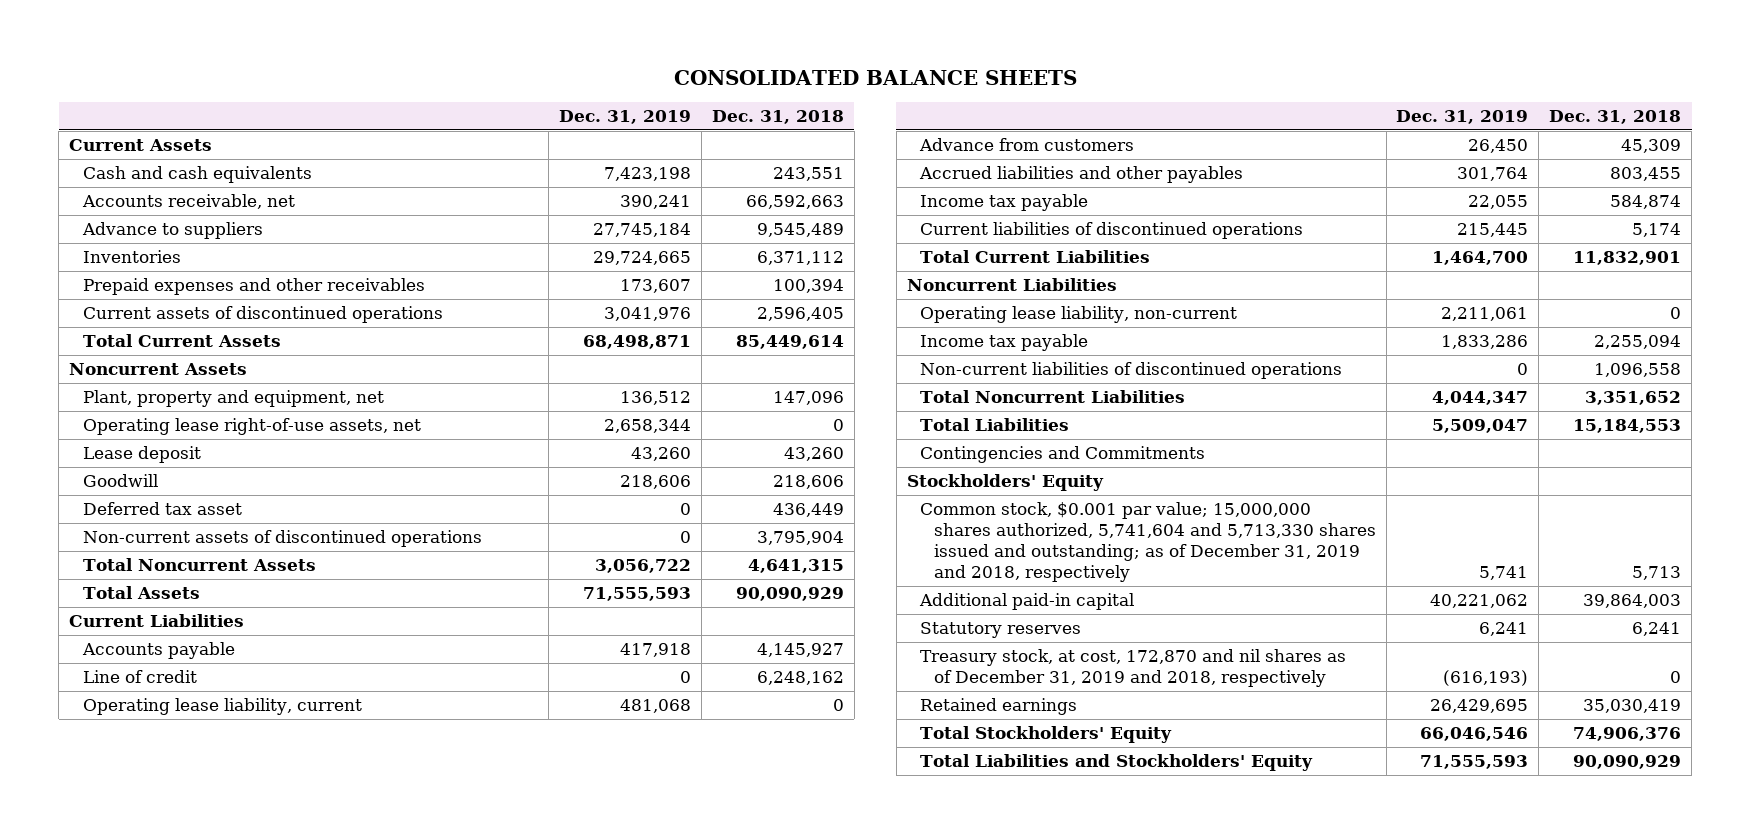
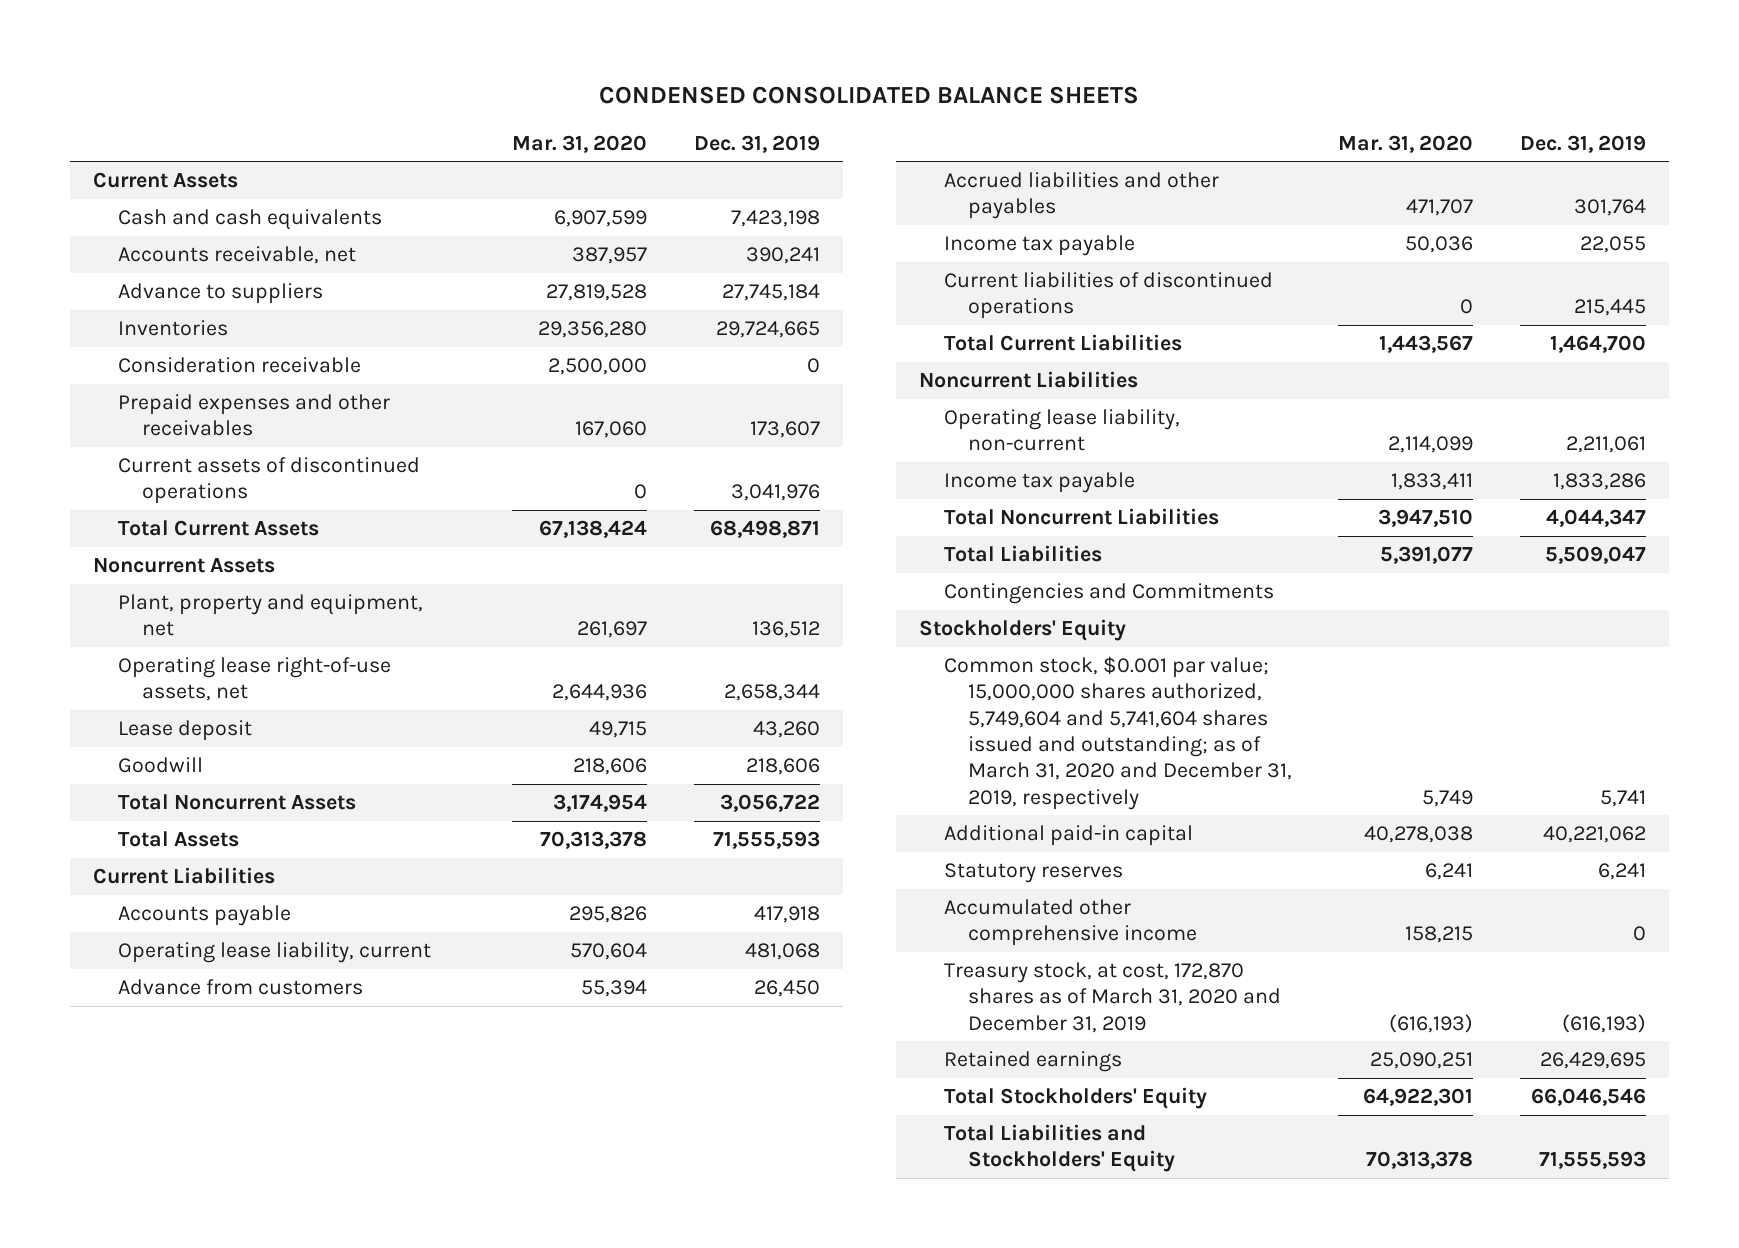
[674,69,1078,85] CONSOLIDATED BALANCE SHEETS -> [599,86,1140,105] CONDENSED CONSOLIDATED BALANCE SHEETS
[711,109,844,124] Dec. 31, 2018 -> none
none -> [512,134,648,153] Mar. 31, 2020
none -> [117,357,361,374] Consideration receivable
[82,502,242,516] Deferred tax asset -> none
[82,530,482,548] Non-current assets of discontinued operations -> none
[82,670,197,684] Line of credit -> none
[920,362,1343,380] Non-current liabilities of discontinued operations -> none
[920,502,1376,583] Common stock, $0.001 par value; 15,000,000 shares authorized, 5,741,604 and 5,713,330 shares issued and outstanding; as of December 31, 2019 and 2018, respectively -> [943,656,1293,810] Common stock, $0.001 par value; 15,000,000 shares authorized, 5,749,604 and 5,741,604 shares issued and outstanding; as of March 31, 2020 and December 31, 2019, respectively
none -> [943,899,1198,947] Accumulated other comprehensive income
[920,649,1347,688] Treasury stock, at cost, 172,870 and nil shares as of December 31, 2019 and 2018, respectively -> [943,962,1282,1033] Treasury stock, at cost, 172,870 shares as of March 31, 2020 and December 31, 2019

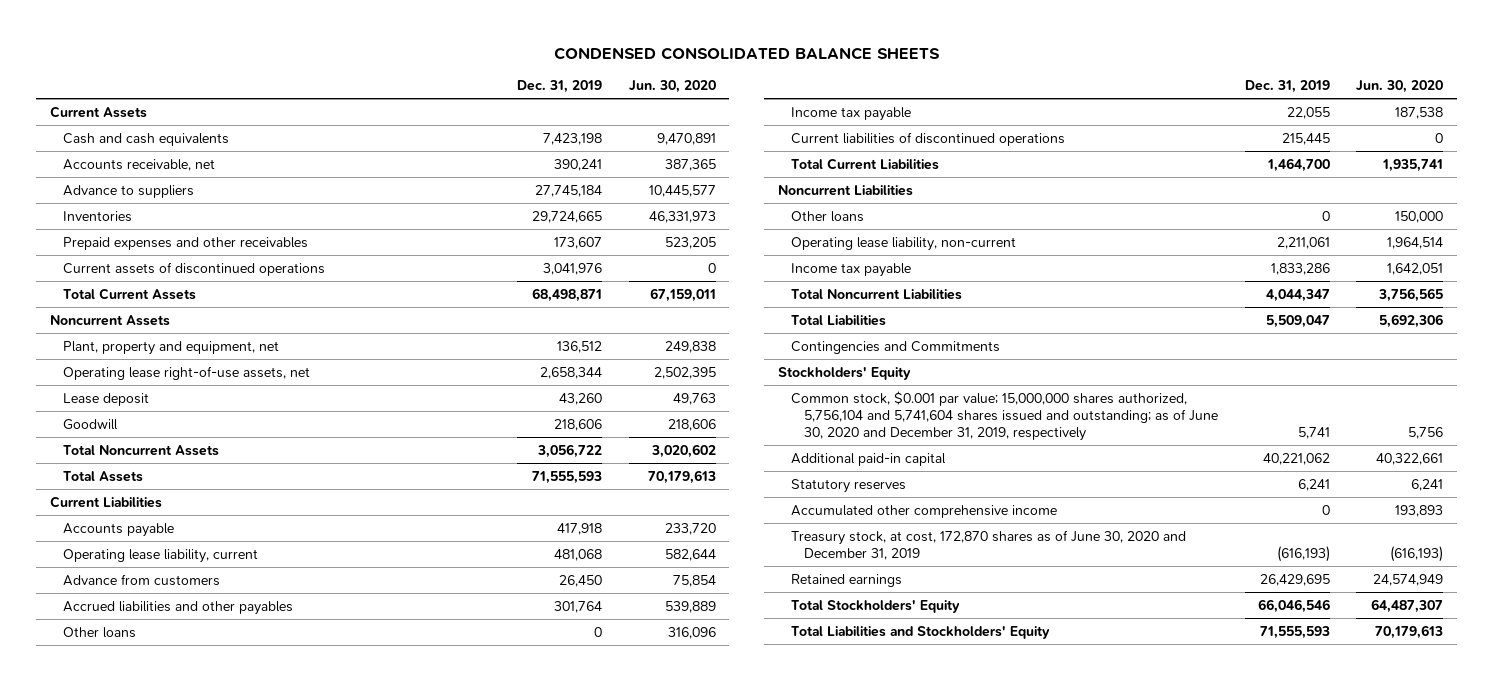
[512,134,648,153] Mar. 31, 2020 -> none
none -> [628,80,716,94] Jun. 30, 2020
[117,357,361,374] Consideration receivable -> none
none -> [63,626,137,638] Other loans
none -> [791,210,865,222] Other loans
[943,656,1293,810] Common stock, $0.001 par value; 15,000,000 shares authorized, 5,749,604 and 5,741,604 shares issued and outstanding; as of March 31, 2020 and December 31, 2019, respectively -> [791,390,1219,441] Common stock, $0.001 par value; 15,000,000 shares authorized, 5,756,104 and 5,741,604 shares issued and outstanding; as of June 30, 2020 and December 31, 2019, respectively
[943,962,1282,1033] Treasury stock, at cost, 172,870 shares as of March 31, 2020 and December 31, 2019 -> [791,529,1187,560] Treasury stock, at cost, 172,870 shares as of June 30, 2020 and December 31, 2019

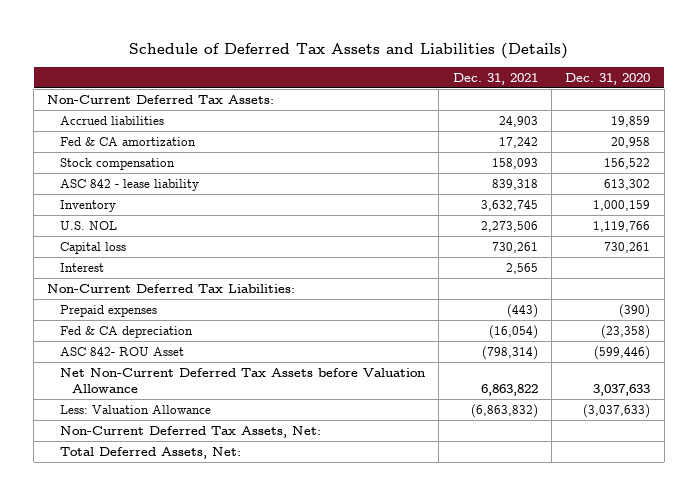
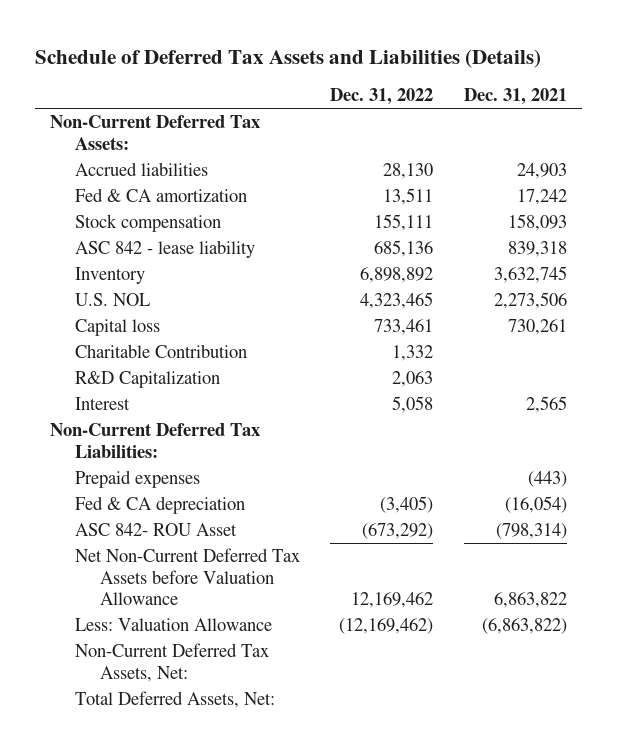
[565,72,651,85] Dec. 31, 2020 -> none
none -> [330,88,434,106] Dec. 31, 2022
none -> [75,344,248,359] Charitable Contribution
none -> [75,371,221,389] R&D Capitalization
[470,404,538,419] (6,863,832) -> [481,618,567,635] (6,863,822)

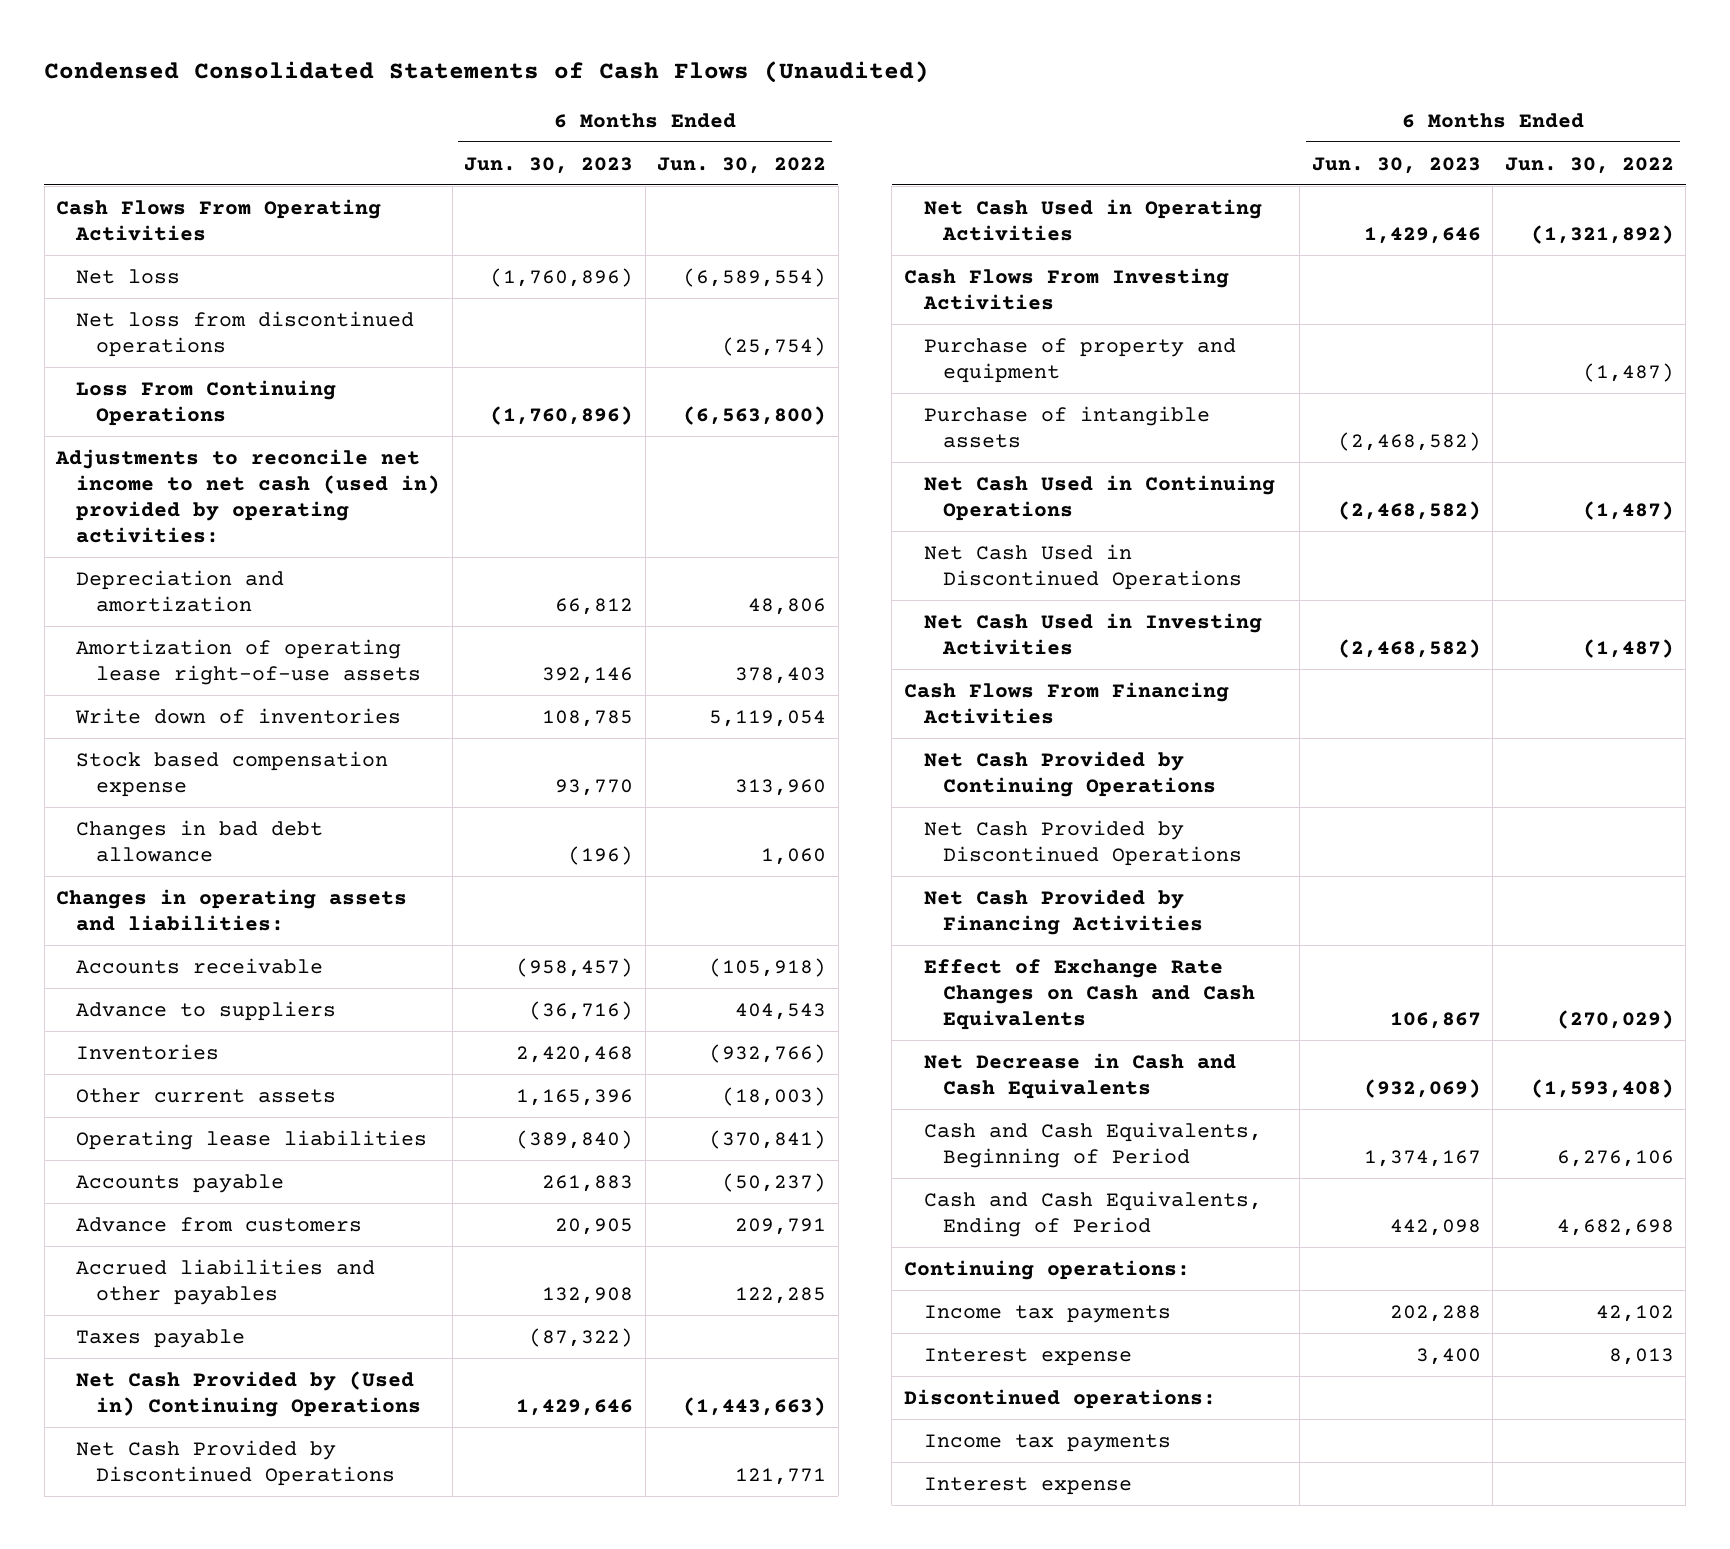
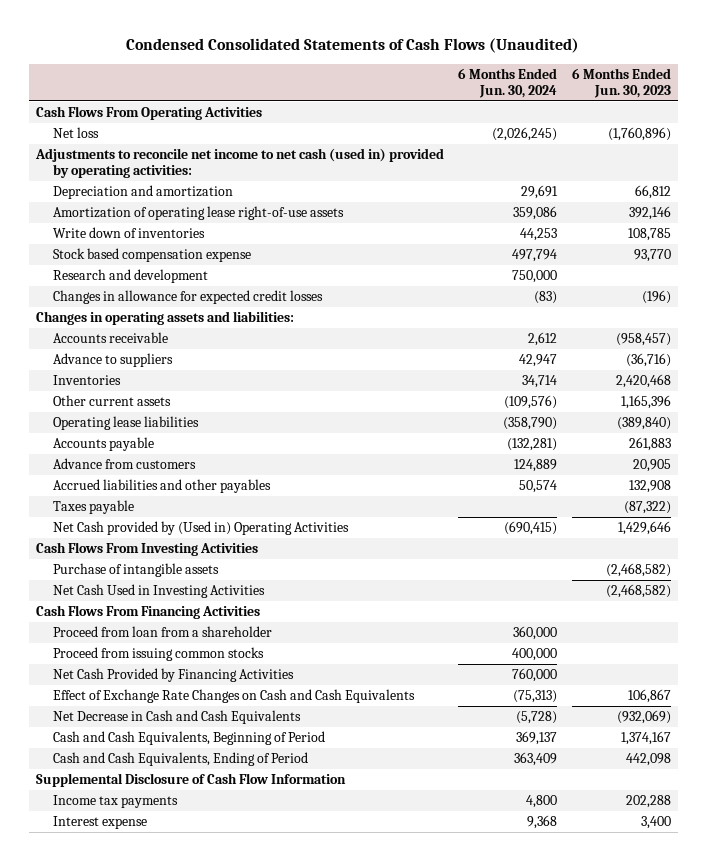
[657,156,827,174] Jun. 30, 2022 -> none
none -> [458,67,558,98] 6 Months Ended Jun. 30, 2024
[76,310,415,357] Net loss from discontinued operations -> none
[76,379,337,426] Loss From Continuing Operations -> none
none -> [53,268,209,283] Research and development
[76,819,324,862] Changes in bad debt allowance -> [53,289,324,304] Changes in allowance for expected credit losses
[76,1370,422,1417] Net Cash Provided by (Used in) Continuing Operations -> none
[76,1439,396,1486] Net Cash Provided by Discontinued Operations -> none
[923,198,1262,241] Net Cash Used in Operating Activities -> [53,520,350,535] Net Cash provided by (Used in) Operating Activities
[923,337,1236,383] Purchase of property and equipment -> none
[923,474,1275,521] Net Cash Used in Continuing Operations -> none
[923,543,1243,590] Net Cash Used in Discontinued Operations -> none
[923,750,1217,797] Net Cash Provided by Continuing Operations -> none
[923,819,1243,866] Net Cash Provided by Discontinued Operations -> none
none -> [53,625,273,637] Proceed from loan from a shareholder
none -> [53,646,265,661] Proceed from issuing common stocks
[903,1259,1190,1280] Continuing operations: -> none
none -> [36,772,347,787] Supplemental Disclosure of Cash Flow Information
[903,1388,1216,1409] Discontinued operations: -> none
[923,1433,1171,1452] Income tax payments -> none
[923,1476,1132,1495] Interest expense -> none

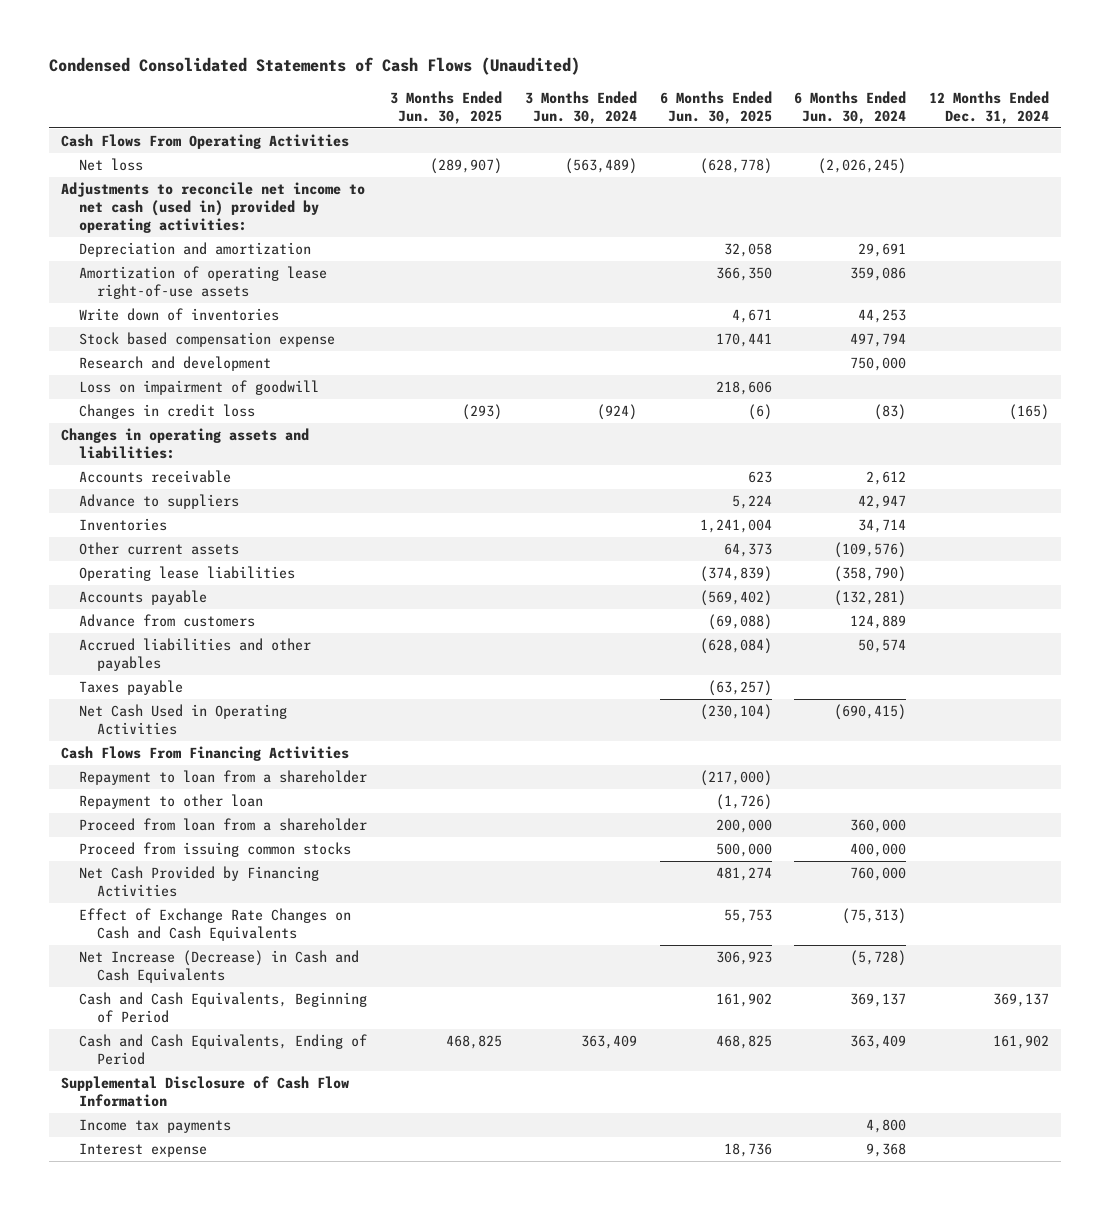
[571,67,671,98] 6 Months Ended Jun. 30, 2023 -> none
none -> [389,90,502,124] 3 Months Ended Jun. 30, 2025
none -> [524,90,637,124] 3 Months Ended Jun. 30, 2024
none -> [659,90,772,124] 6 Months Ended Jun. 30, 2025
none -> [929,90,1050,124] 12 Months Ended Dec. 31, 2024
none -> [78,379,319,395] Loss on impairment of goodwill
[53,289,324,304] Changes in allowance for expected credit losses -> [78,403,255,419] Changes in credit loss
[36,541,259,556] Cash Flows From Investing Activities -> none
[53,562,220,577] Purchase of intangible assets -> none
[53,583,266,598] Net Cash Used in Investing Activities -> none
[53,520,350,535] Net Cash provided by (Used in) Operating Activities -> [78,703,287,736] Net Cash Used in Operating Activities
none -> [78,769,367,785] Repayment to loan from a shareholder
none -> [78,793,263,809] Repayment to other loan
[53,709,302,724] Net Decrease in Cash and Cash Equivalents -> [78,949,359,984] Net Increase (Decrease) in Cash and Cash Equivalents

